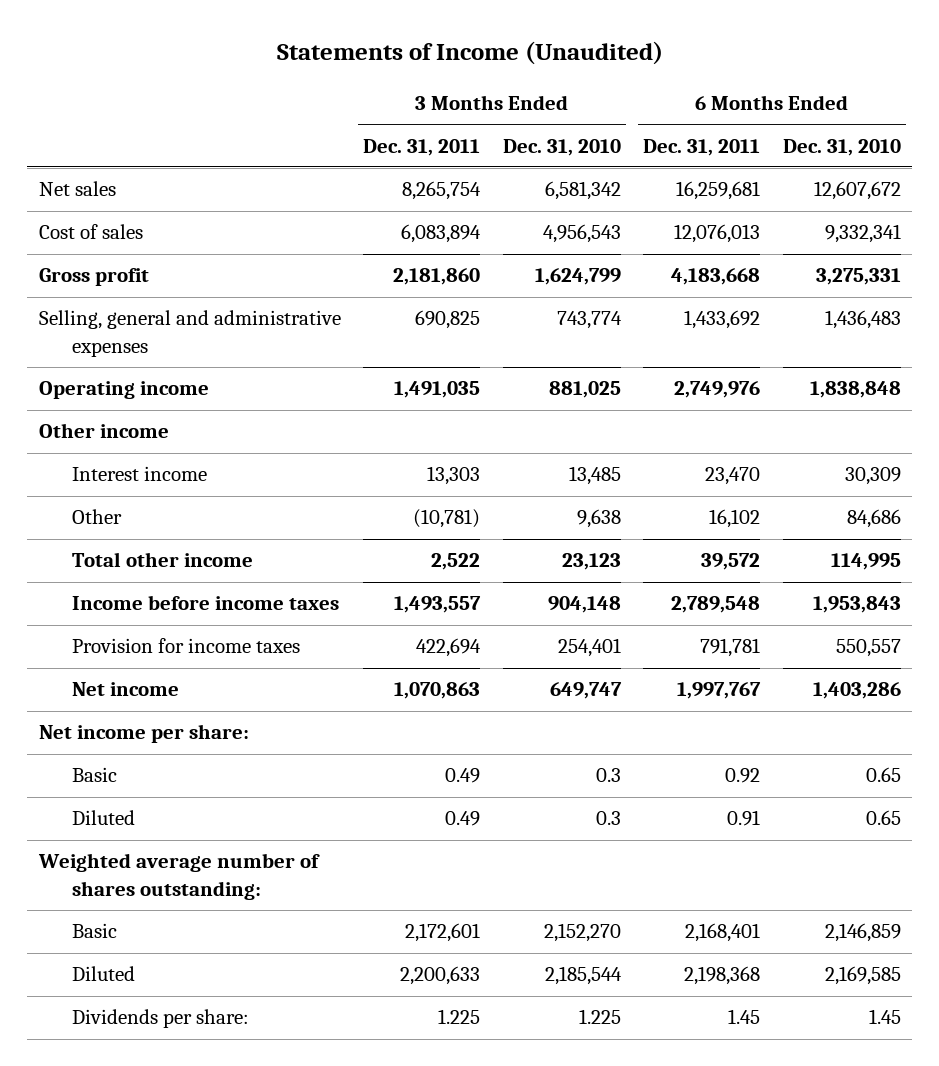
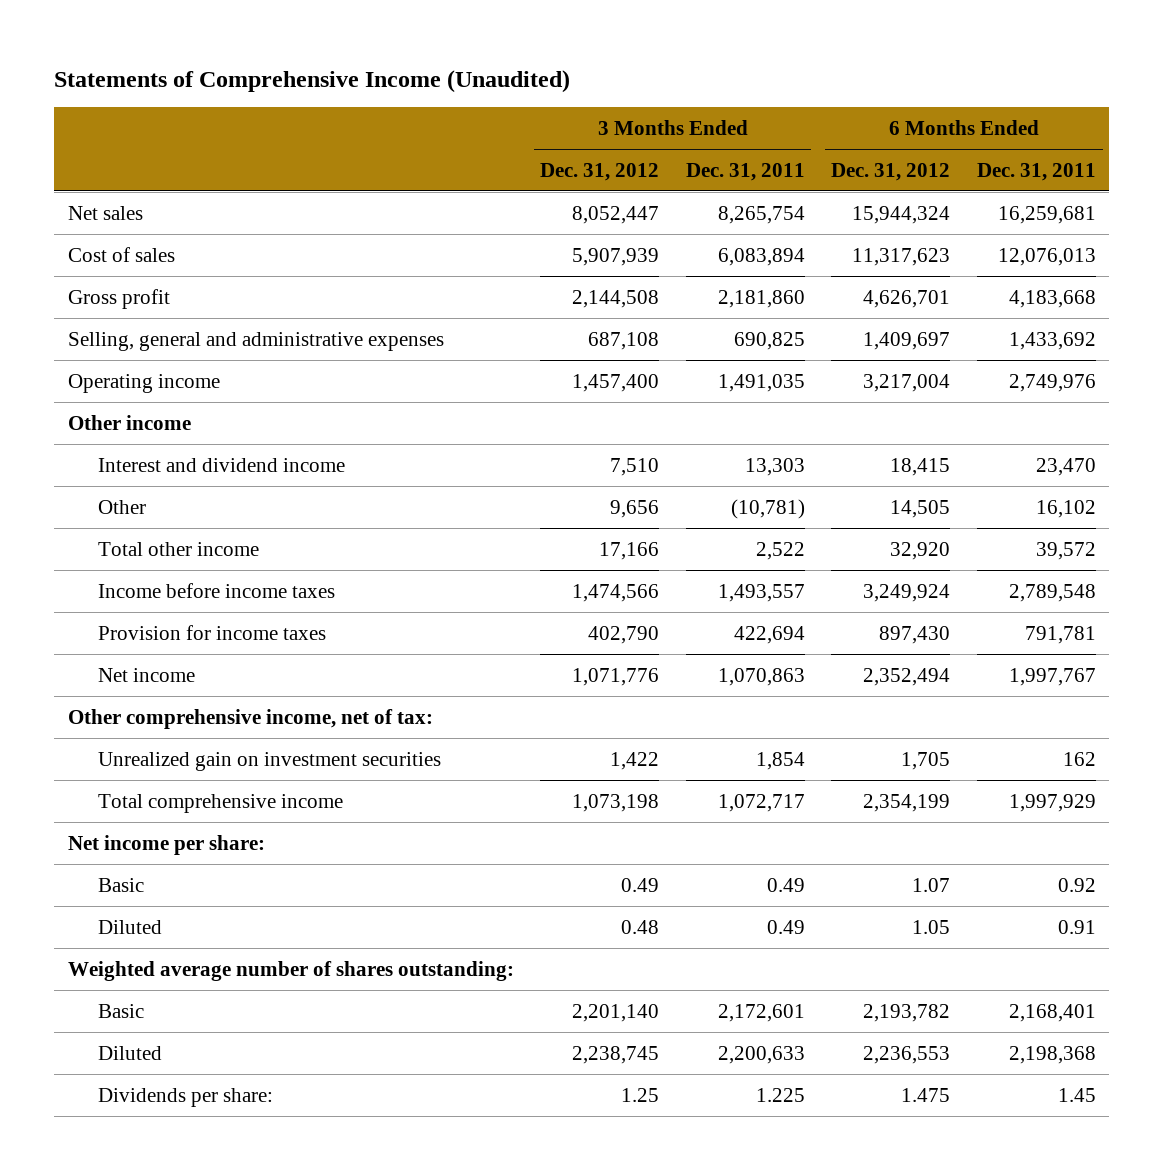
[276,41,663,66] Statements of Income (Unaudited) -> [54,69,571,93] Statements of Comprehensive Income (Unaudited)
[502,138,621,156] Dec. 31, 2010 -> none
[782,138,901,156] Dec. 31, 2010 -> none
none -> [540,162,660,181] Dec. 31, 2012
none -> [831,162,951,181] Dec. 31, 2012
[71,466,207,482] Interest income -> [97,457,345,472] Interest and dividend income
none -> [67,708,433,729] Other comprehensive income, net of tax:
none -> [97,751,441,771] Unrealized gain on investment securities
none -> [97,793,343,813] Total comprehensive income

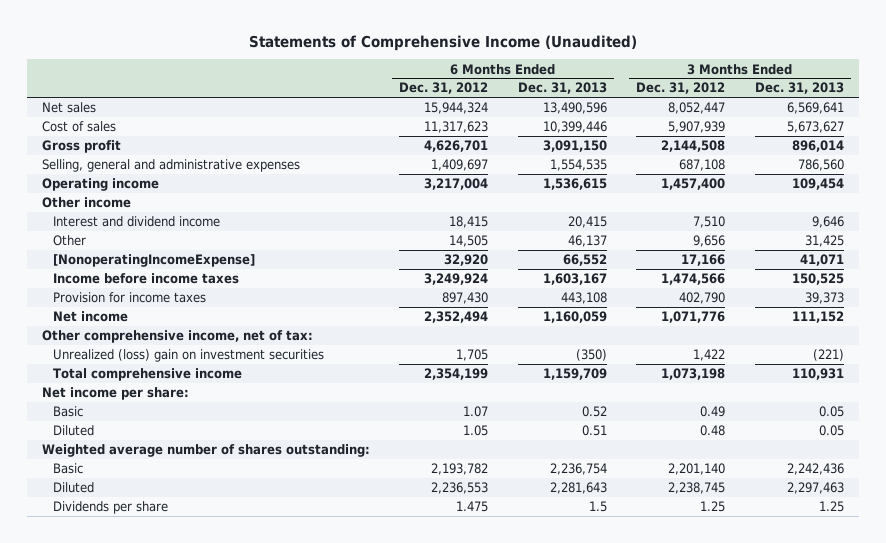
[685,162,805,181] Dec. 31, 2011 -> none
[977,162,1097,181] Dec. 31, 2011 -> none
none -> [517,82,607,95] Dec. 31, 2013
none -> [754,82,844,95] Dec. 31, 2013
[97,541,259,556] Total other income -> [52,254,255,268] [NonoperatingIncomeExpense]
[97,751,441,771] Unrealized gain on investment securities -> [52,349,324,363] Unrealized (loss) gain on investment securities
[97,1087,273,1107] Dividends per share: -> [52,501,168,515] Dividends per share

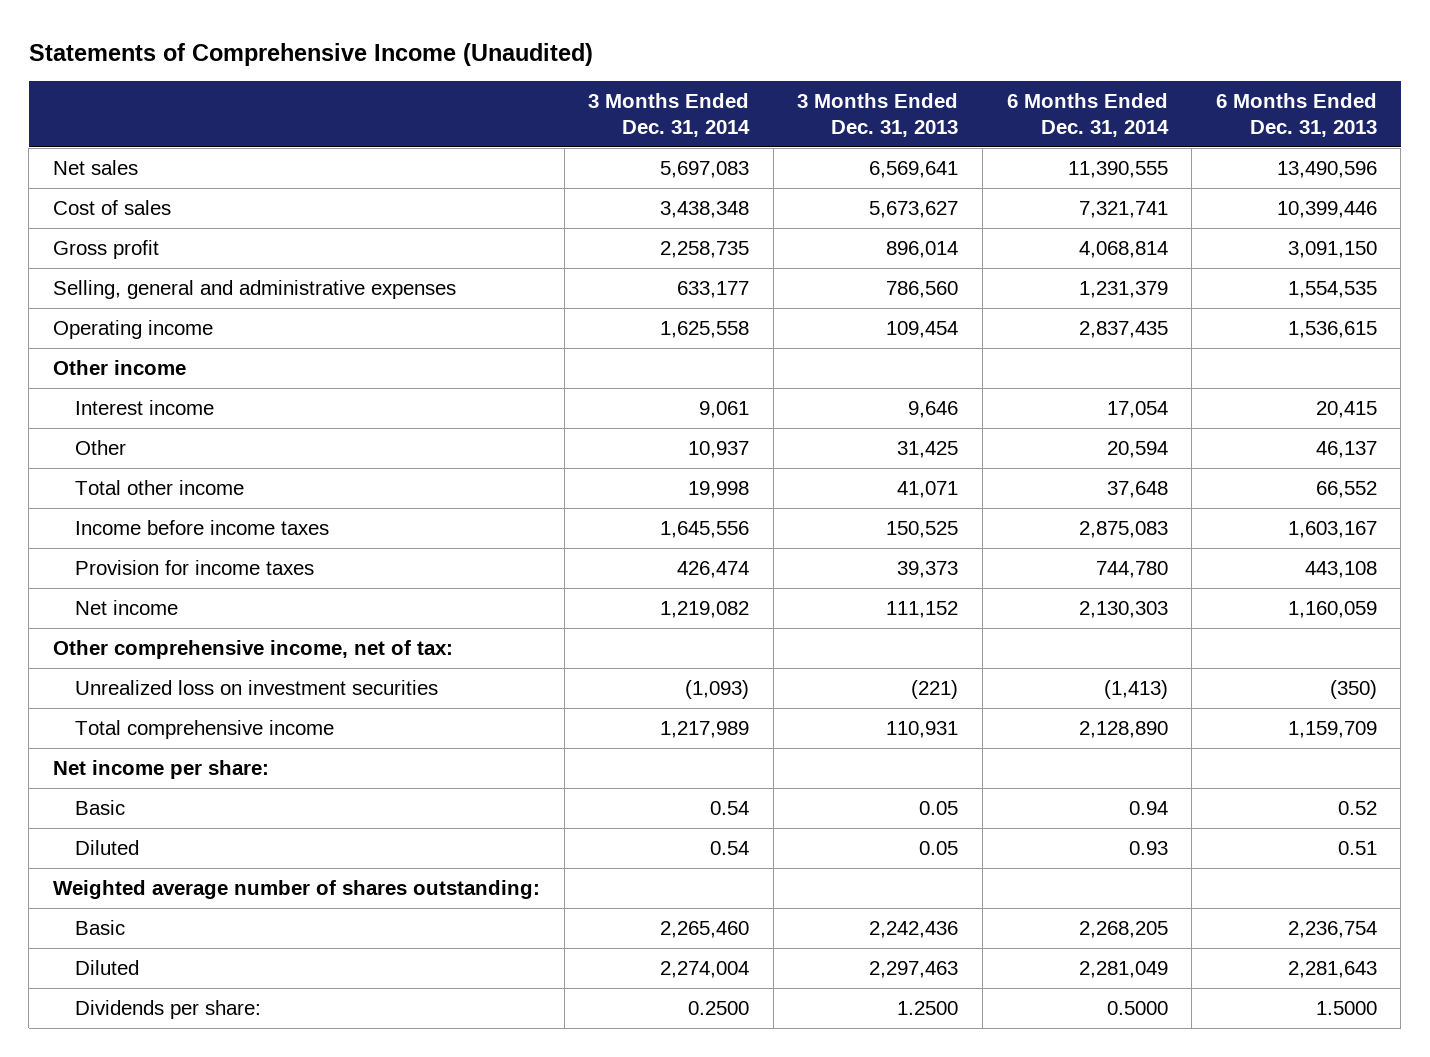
[399,82,489,95] Dec. 31, 2012 -> none
[636,82,726,95] Dec. 31, 2012 -> none
none -> [588,92,751,137] 3 Months Ended Dec. 31, 2014
none -> [1006,92,1169,137] 6 Months Ended Dec. 31, 2014
[52,216,220,228] Interest and dividend income -> [74,399,214,415] Interest income
[52,254,255,268] [NonoperatingIncomeExpense] -> [74,479,244,495] Total other income
[52,349,324,363] Unrealized (loss) gain on investment securities -> [74,679,438,695] Unrealized loss on investment securities
[52,501,168,515] Dividends per share -> [74,999,261,1019] Dividends per share:
[588,501,607,513] 1.5 -> [1315,1000,1377,1015] 1.5000
[818,501,844,513] 1.25 -> [897,1000,959,1015] 1.2500

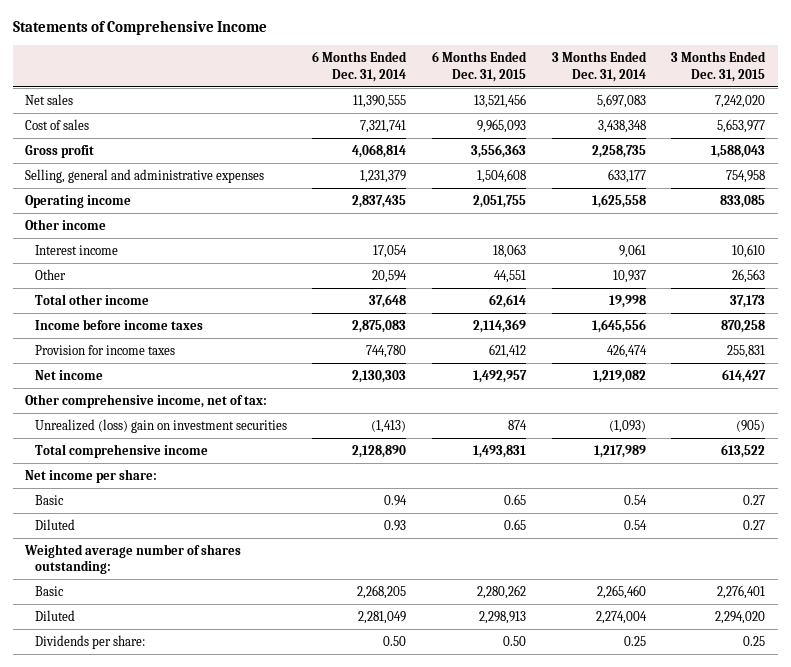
[28,42,593,66] Statements of Comprehensive Income (Unaudited) -> [12,20,267,36] Statements of Comprehensive Income
[797,92,959,137] 3 Months Ended Dec. 31, 2013 -> none
[1215,92,1377,137] 6 Months Ended Dec. 31, 2013 -> none
none -> [432,50,528,82] 6 Months Ended Dec. 31, 2015
none -> [671,50,767,82] 3 Months Ended Dec. 31, 2015
[74,679,438,695] Unrealized loss on investment securities -> [34,418,287,433] Unrealized (loss) gain on investment securities
[688,1000,750,1015] 0.2500 -> [623,635,646,646] 0.25
[1106,1000,1168,1015] 0.5000 -> [383,635,407,646] 0.50

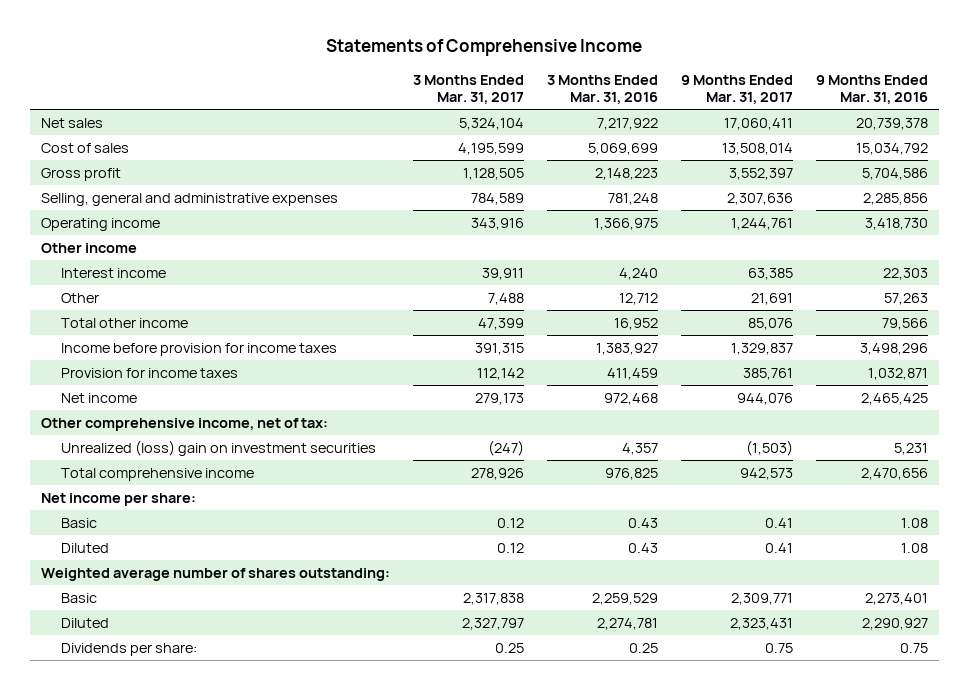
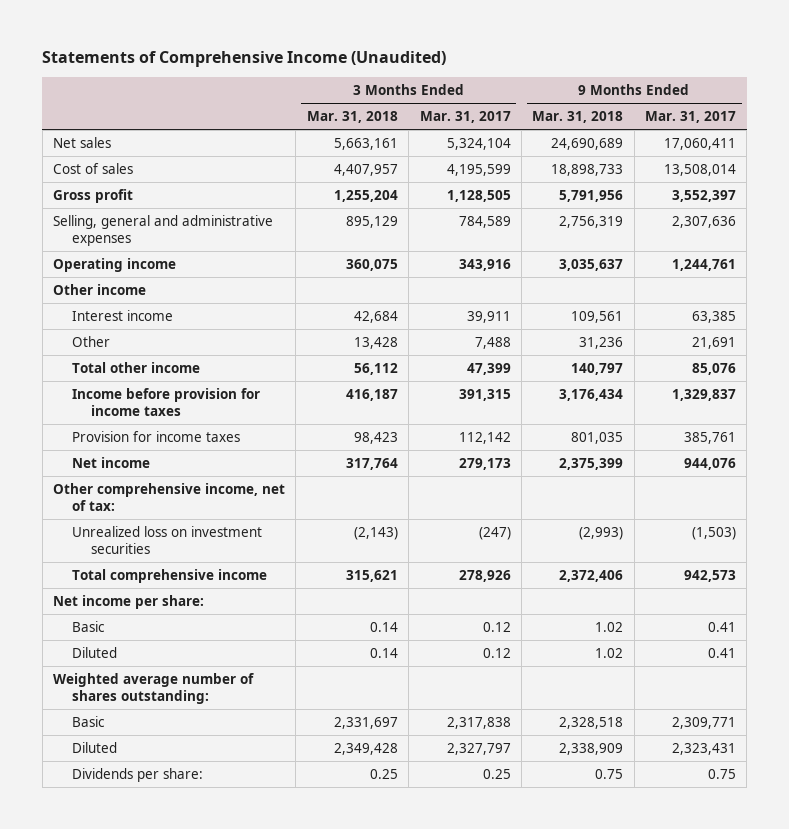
[326,39,643,57] Statements of Comprehensive Income -> [42,51,447,68] Statements of Comprehensive Income (Unaudited)
[546,74,658,105] 3 Months Ended Mar. 31, 2016 -> none
[815,74,928,105] 9 Months Ended Mar. 31, 2016 -> none
none -> [306,111,398,124] Mar. 31, 2018
none -> [532,111,624,124] Mar. 31, 2018
[61,439,377,456] Unrealized (loss) gain on investment securities -> [71,526,262,554] Unrealized loss on investment securities

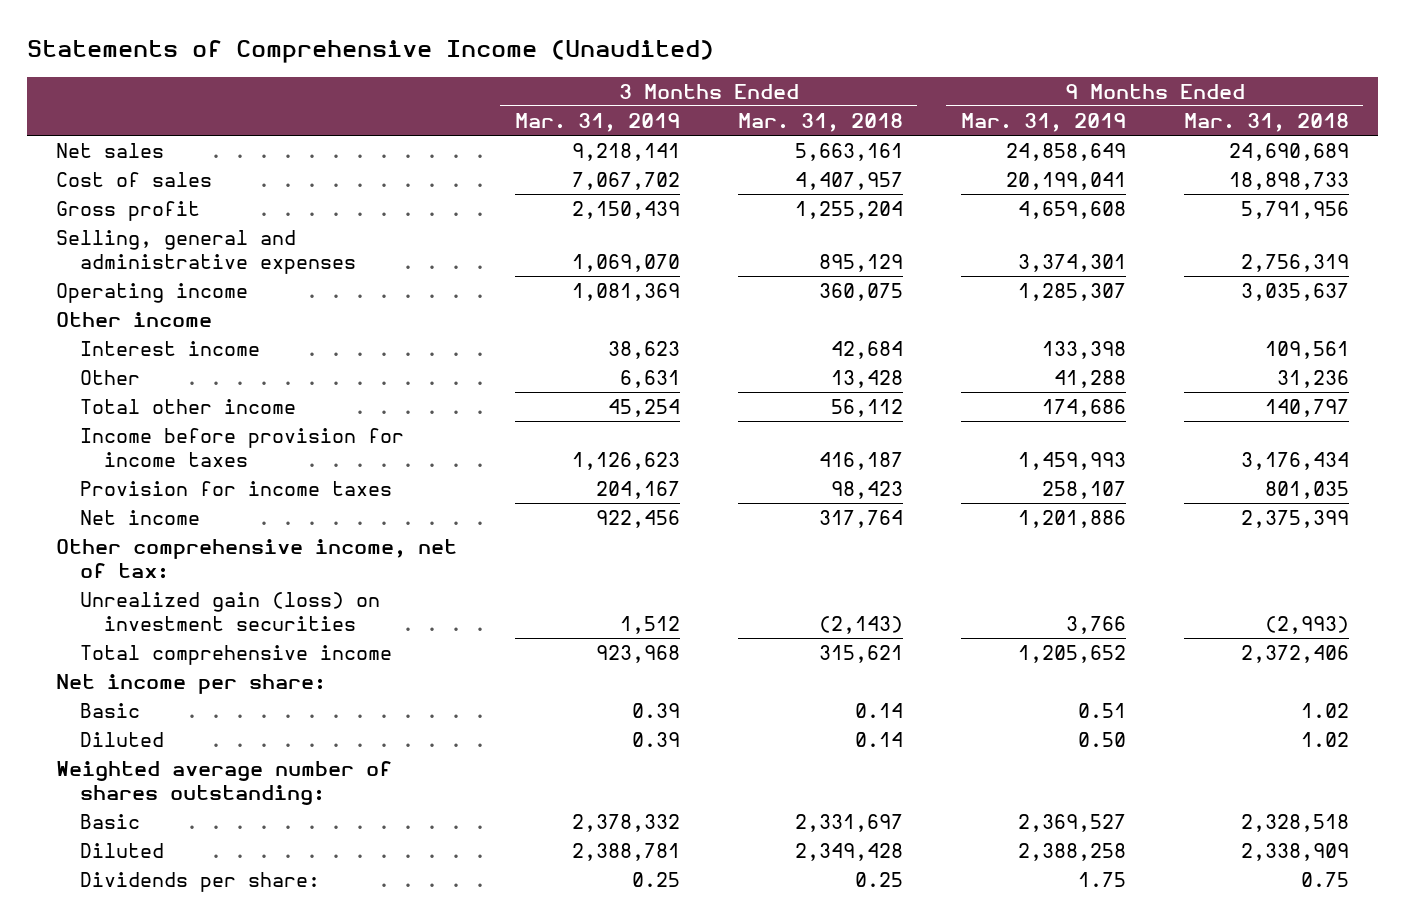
[419,111,511,124] Mar. 31, 2017 -> none
[645,111,737,124] Mar. 31, 2017 -> none
none -> [514,113,680,133] Mar. 31, 2019
none -> [960,113,1126,133] Mar. 31, 2019
[71,526,262,554] Unrealized loss on investment securities -> [79,592,380,632] Unrealized gain (loss) on investment securities

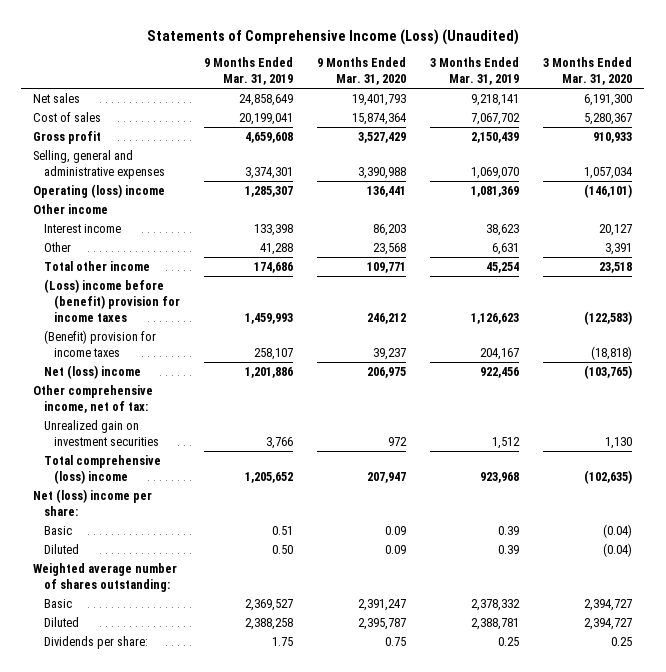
[27,40,715,64] Statements of Comprehensive Income (Unaudited) -> [146,28,519,45] Statements of Comprehensive Income (Loss) (Unaudited)
[737,113,903,133] Mar. 31, 2018 -> none
[1183,113,1349,133] Mar. 31, 2018 -> none
none -> [316,57,406,86] 9 Months Ended Mar. 31, 2020
none -> [543,57,633,86] 3 Months Ended Mar. 31, 2020
[55,283,248,304] Operating income -> [33,183,166,198] Operating (loss) income
[79,428,404,468] Income before provision for income taxes -> [43,278,180,322] (Loss) income before (benefit) provision for income taxes
[79,481,392,497] Provision for income taxes -> [43,329,156,357] (Benefit) provision for income taxes
[79,510,200,526] Net income -> [43,364,141,379] Net (loss) income
[79,592,380,632] Unrealized gain (loss) on investment securities -> [43,419,159,446] Unrealized gain on investment securities
[79,645,392,666] Total comprehensive income -> [43,454,161,484] Total comprehensive (loss) income
[55,674,326,695] Net income per share: -> [33,488,153,516] Net (loss) income per share:

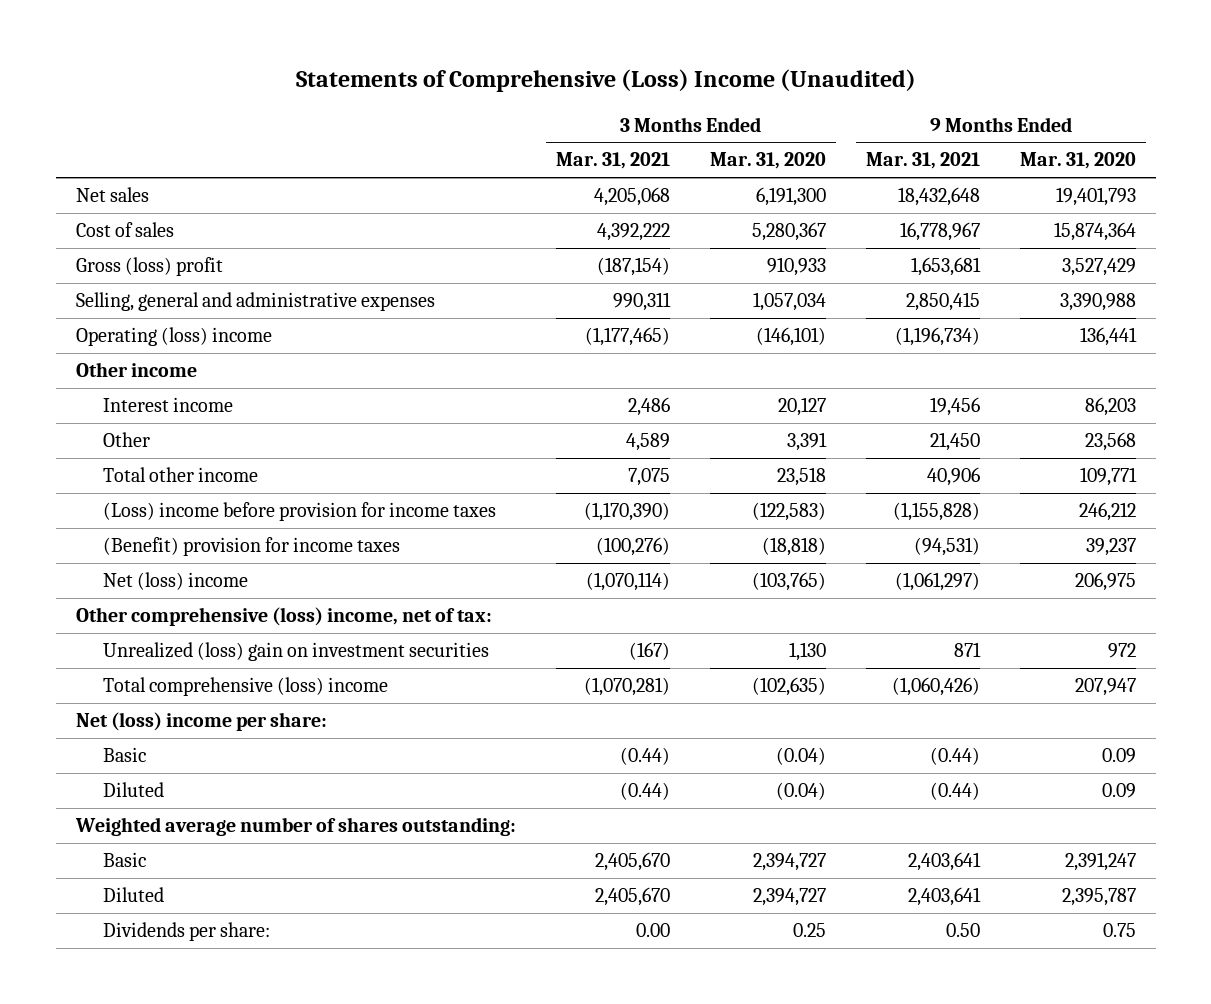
[146,28,519,45] Statements of Comprehensive Income (Loss) (Unaudited) -> [295,68,916,92] Statements of Comprehensive (Loss) Income (Unaudited)
[203,57,293,86] 9 Months Ended Mar. 31, 2019 -> none
[430,57,520,86] 3 Months Ended Mar. 31, 2019 -> none
none -> [555,152,670,170] Mar. 31, 2021
none -> [865,152,980,170] Mar. 31, 2021
[33,130,102,144] Gross profit -> [75,257,223,277] Gross (loss) profit
[43,278,180,322] (Loss) income before (benefit) provision for income taxes -> [102,502,496,522] (Loss) income before provision for income taxes
[33,384,154,413] Other comprehensive income, net of tax: -> [75,607,492,627] Other comprehensive (loss) income, net of tax:
[43,419,159,446] Unrealized gain on investment securities -> [102,642,489,662] Unrealized (loss) gain on investment securities

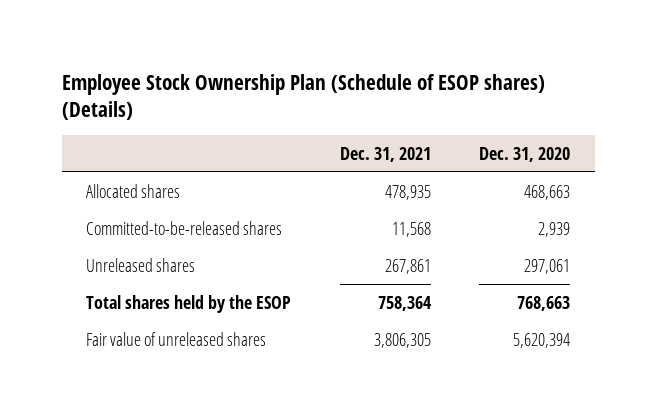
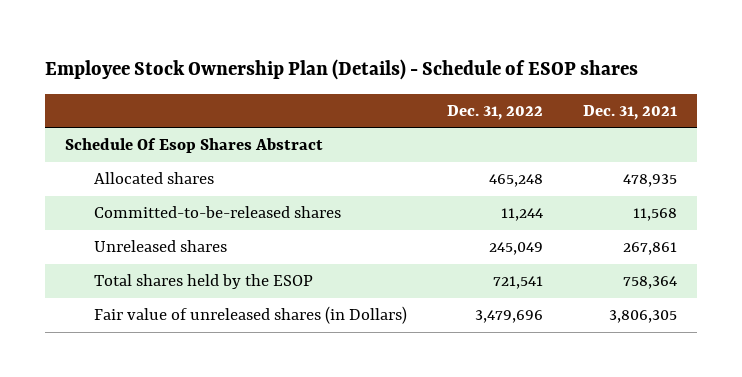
[61,73,545,121] Employee Stock Ownership Plan (Schedule of ESOP shares) (Details) -> [45,58,639,80] Employee Stock Ownership Plan (Details) - Schedule of ESOP shares
[479,146,571,162] Dec. 31, 2020 -> none
none -> [446,104,543,120] Dec. 31, 2022
none -> [65,138,324,154] Schedule Of Esop Shares Abstract
[86,331,267,346] Fair value of unreleased shares -> [93,306,407,325] Fair value of unreleased shares (in Dollars)

